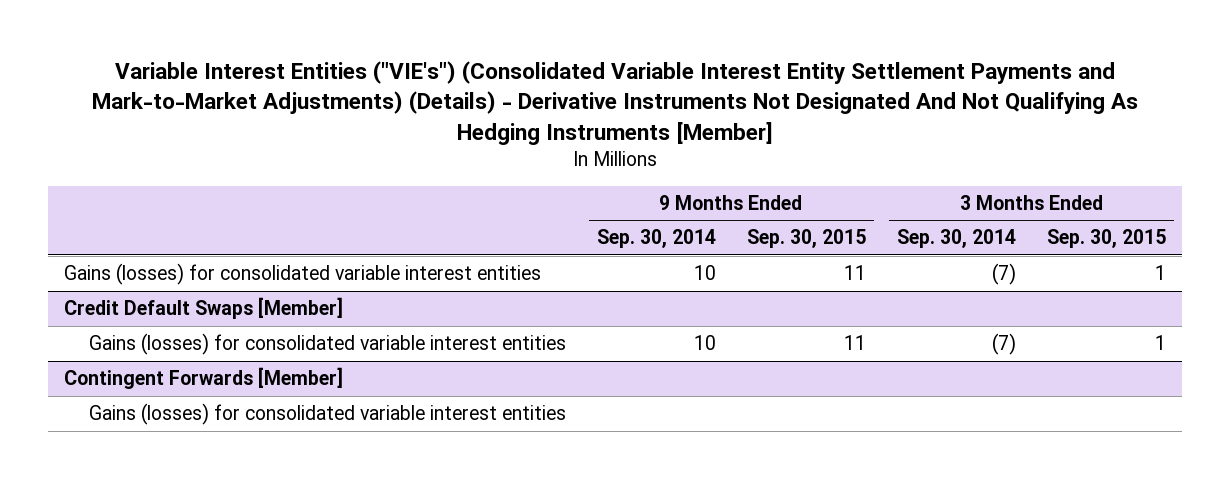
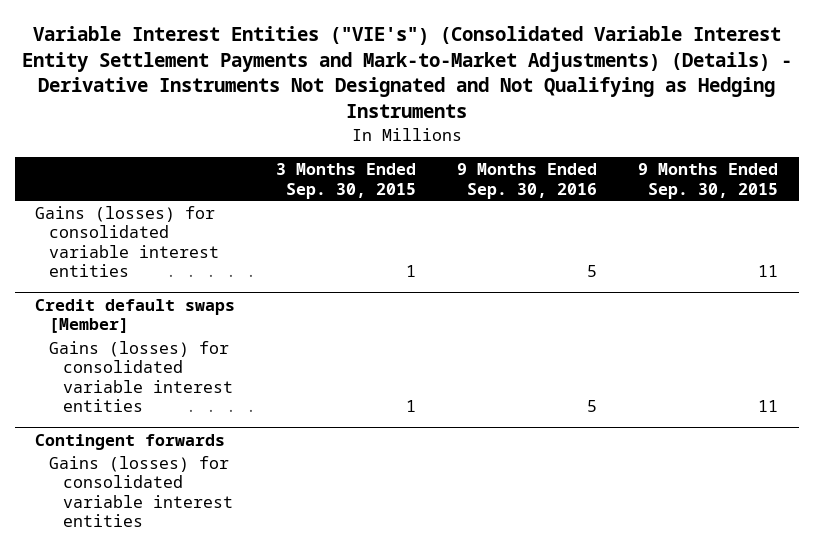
[92,60,1139,145] Variable Interest Entities ("VIE's") (Consolidated Variable Interest Entity Settlement Payments and Mark-to-Market Adjustments) (Details) - Derivative Instruments Not Designated And Not Qualifying As Hedging Instruments [Member] -> [21,25,792,119] Variable Interest Entities ("VIE's") (Consolidated Variable Interest Entity Settlement Payments and Mark-to-Market Adjustments) (Details) - Derivative Instruments Not Designated and Not Qualifying as Hedging Instruments
[596,229,716,249] Sep. 30, 2014 -> none
[897,229,1017,249] Sep. 30, 2014 -> none
none -> [457,163,598,199] 9 Months Ended Sep. 30, 2016
[64,297,344,320] Credit Default Swaps [Member] -> [35,298,236,334] Credit default swaps [Member]
[64,367,344,390] Contingent Forwards [Member] -> [35,433,226,450] Contingent forwards

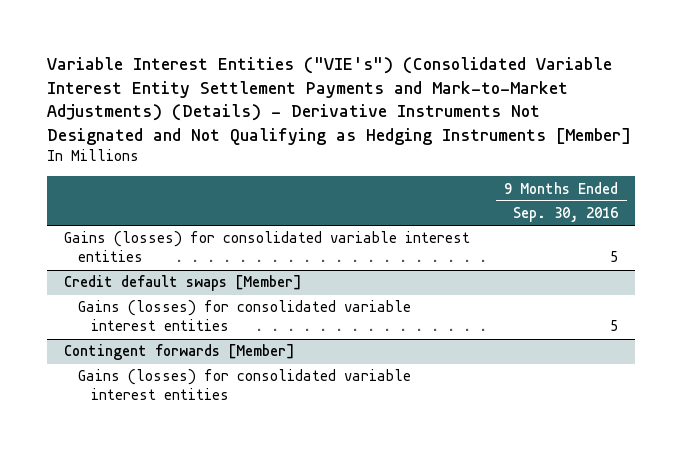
[21,25,792,119] Variable Interest Entities ("VIE's") (Consolidated Variable Interest Entity Settlement Payments and Mark-to-Market Adjustments) (Details) - Derivative Instruments Not Designated and Not Qualifying as Hedging Instruments -> [46,57,631,145] Variable Interest Entities ("VIE's") (Consolidated Variable Interest Entity Settlement Payments and Mark-to-Market Adjustments) (Details) - Derivative Instruments Not Designated and Not Qualifying as Hedging Instruments [Member]
[276,163,417,199] 3 Months Ended Sep. 30, 2015 -> none
[638,163,779,199] 9 Months Ended Sep. 30, 2015 -> none
[35,433,226,450] Contingent forwards -> [64,344,296,361] Contingent forwards [Member]

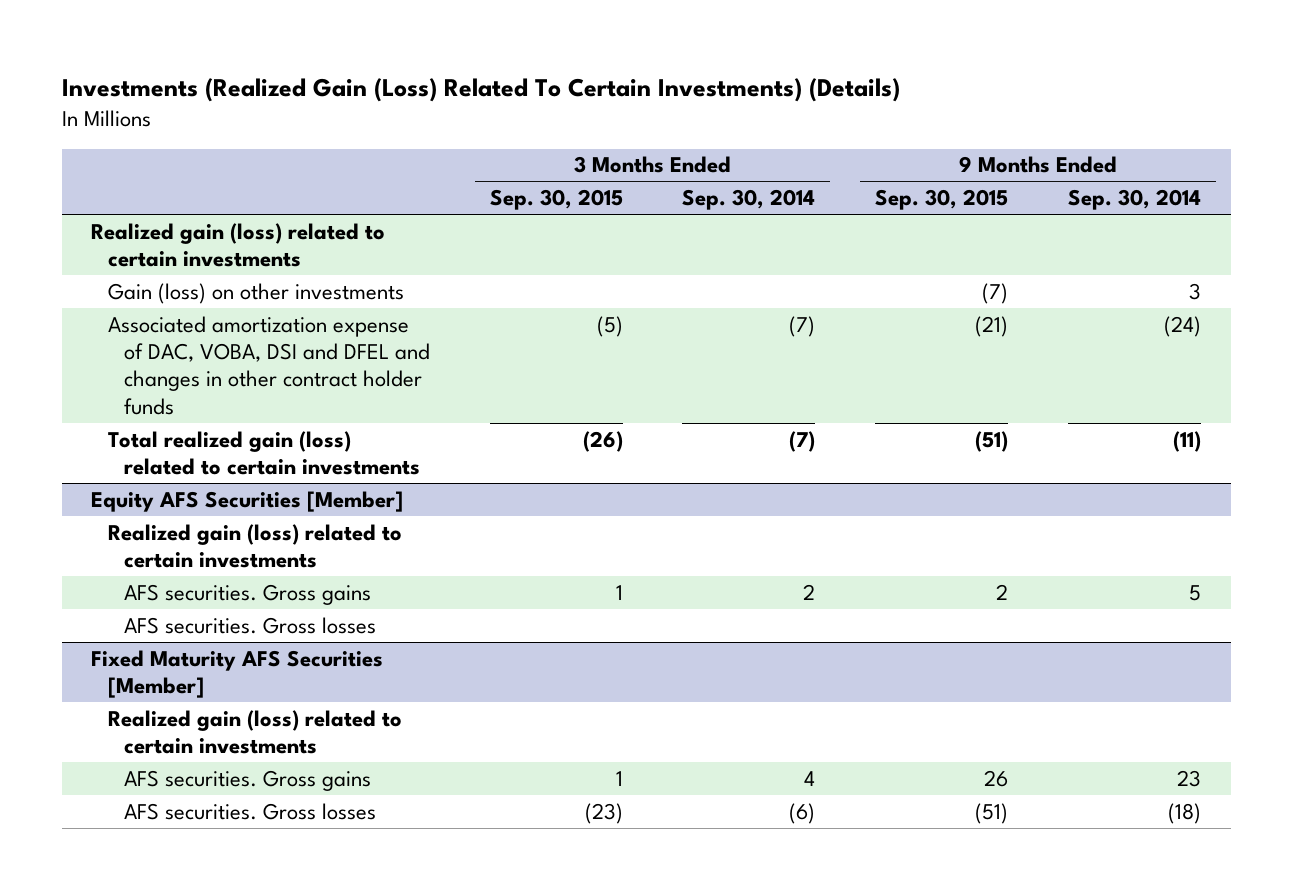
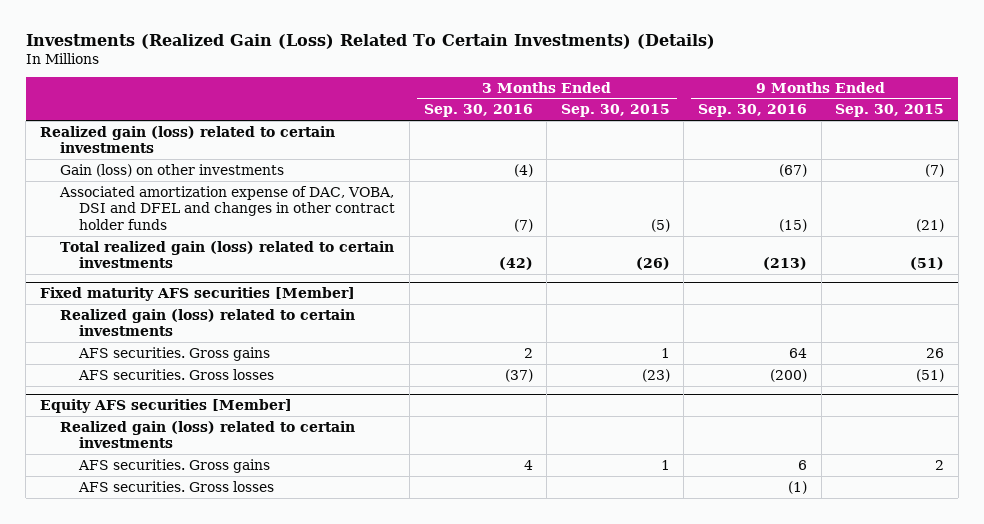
[682,189,816,211] Sep. 30, 2014 -> none
[1067,189,1201,211] Sep. 30, 2014 -> none
none -> [423,104,533,118] Sep. 30, 2016
none -> [698,104,808,118] Sep. 30, 2016
[91,490,404,512] Equity AFS Securities [Member] -> none
[107,523,402,569] Realized gain (loss) related to certain investments -> none
[123,583,371,605] AFS securities. Gross gains -> none
[123,616,376,634] AFS securities. Gross losses -> none
[91,649,384,699] Fixed Maturity AFS Securities [Member] -> [39,287,355,302] Fixed maturity AFS securities [Member]
none -> [39,399,292,414] Equity AFS securities [Member]
none -> [59,420,355,449] Realized gain (loss) related to certain investments
none -> [78,458,271,473] AFS securities. Gross gains
none -> [78,480,275,492] AFS securities. Gross losses

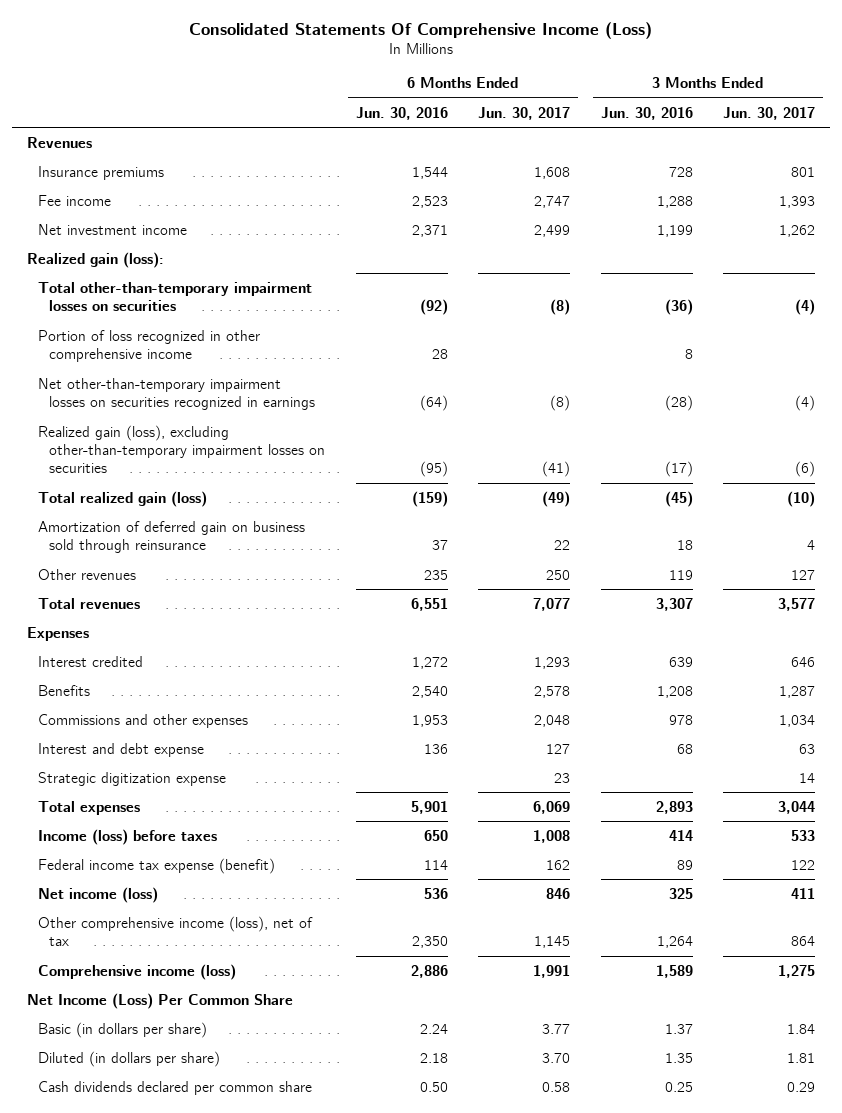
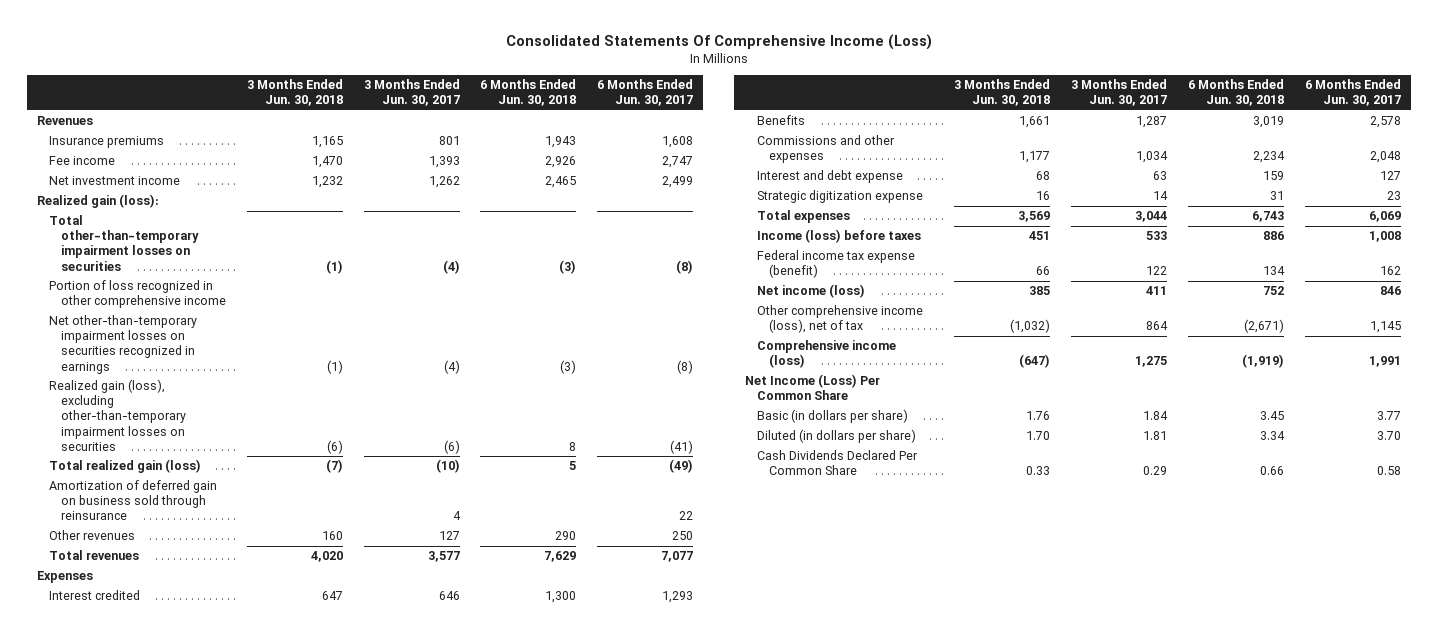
[355,106,448,120] Jun. 30, 2016 -> none
[600,106,693,120] Jun. 30, 2016 -> none
none -> [246,79,343,107] 3 Months Ended Jun. 30, 2018
none -> [480,79,577,107] 6 Months Ended Jun. 30, 2018
[38,1080,313,1095] Cash dividends declared per common share -> [756,450,918,476] Cash Dividends Declared Per Common Share

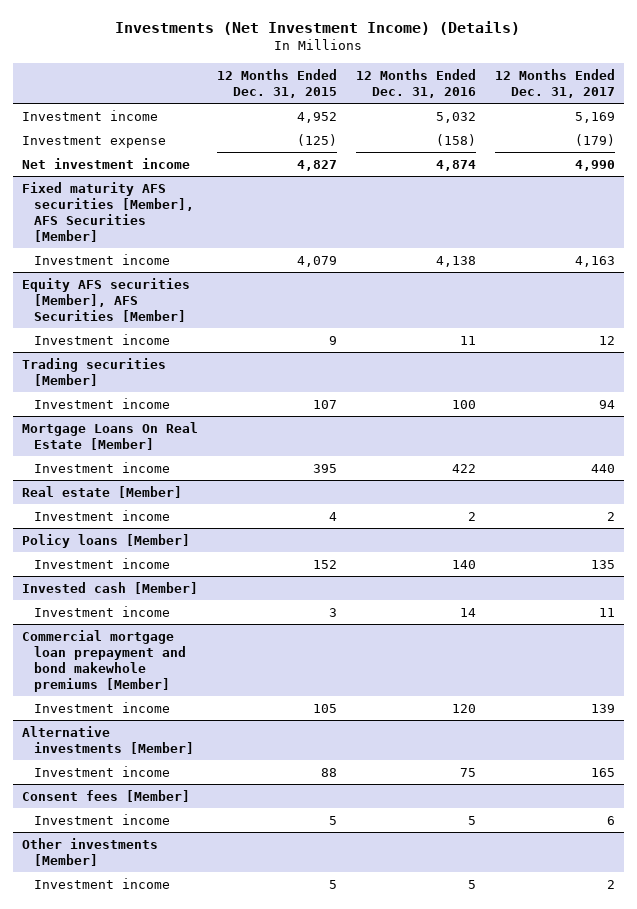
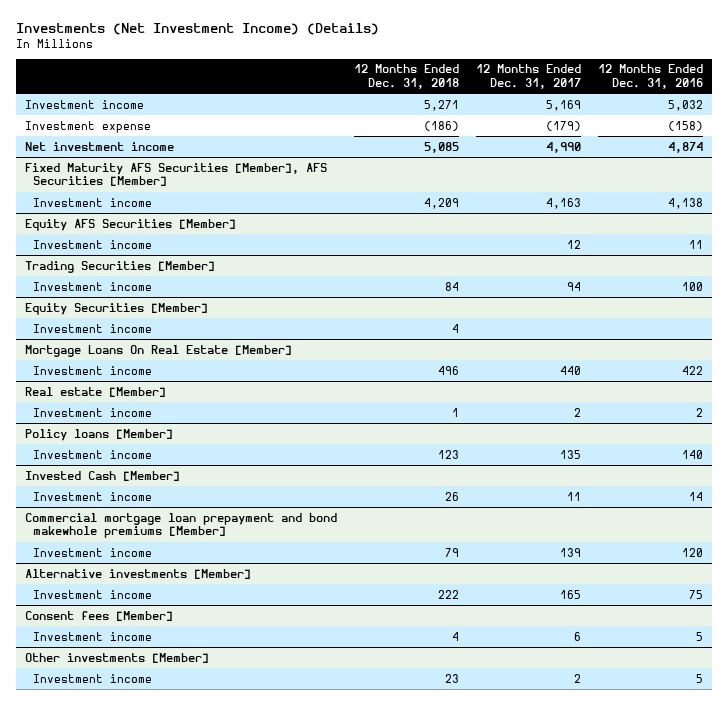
[216,68,337,98] 12 Months Ended Dec. 31, 2015 -> none
none -> [353,64,459,89] 12 Months Ended Dec. 31, 2018
[21,181,195,242] Fixed maturity AFS securities [Member], AFS Securities [Member] -> [24,162,327,187] Fixed Maturity AFS Securities [Member], AFS Securities [Member]
[21,277,190,322] Equity AFS securities [Member], AFS Securities [Member] -> [24,218,236,231] Equity AFS Securities [Member]
[21,357,166,386] Trading securities [Member] -> [24,260,215,273] Trading Securities [Member]
none -> [24,302,208,315] Equity Securities [Member]
none -> [32,323,152,333] Investment income
[21,581,198,594] Invested cash [Member] -> [24,470,180,481] Invested Cash [Member]

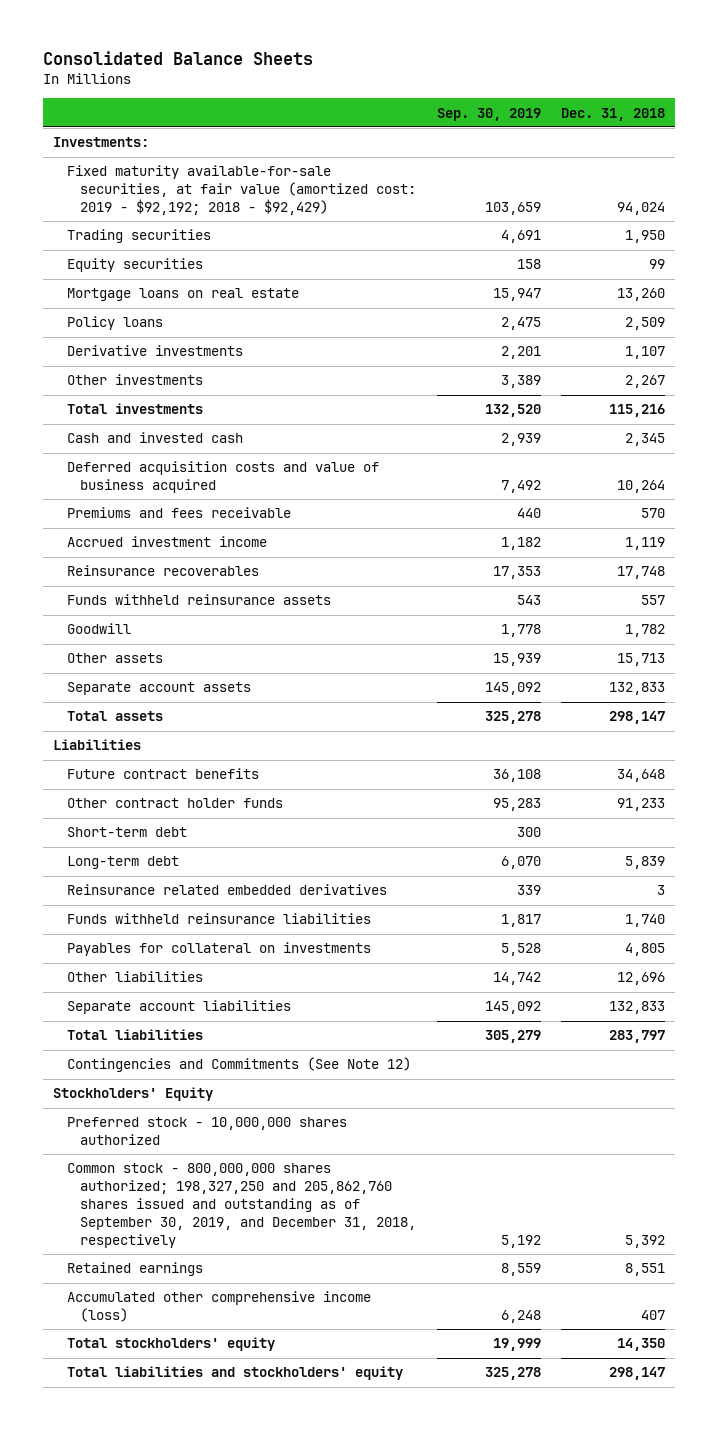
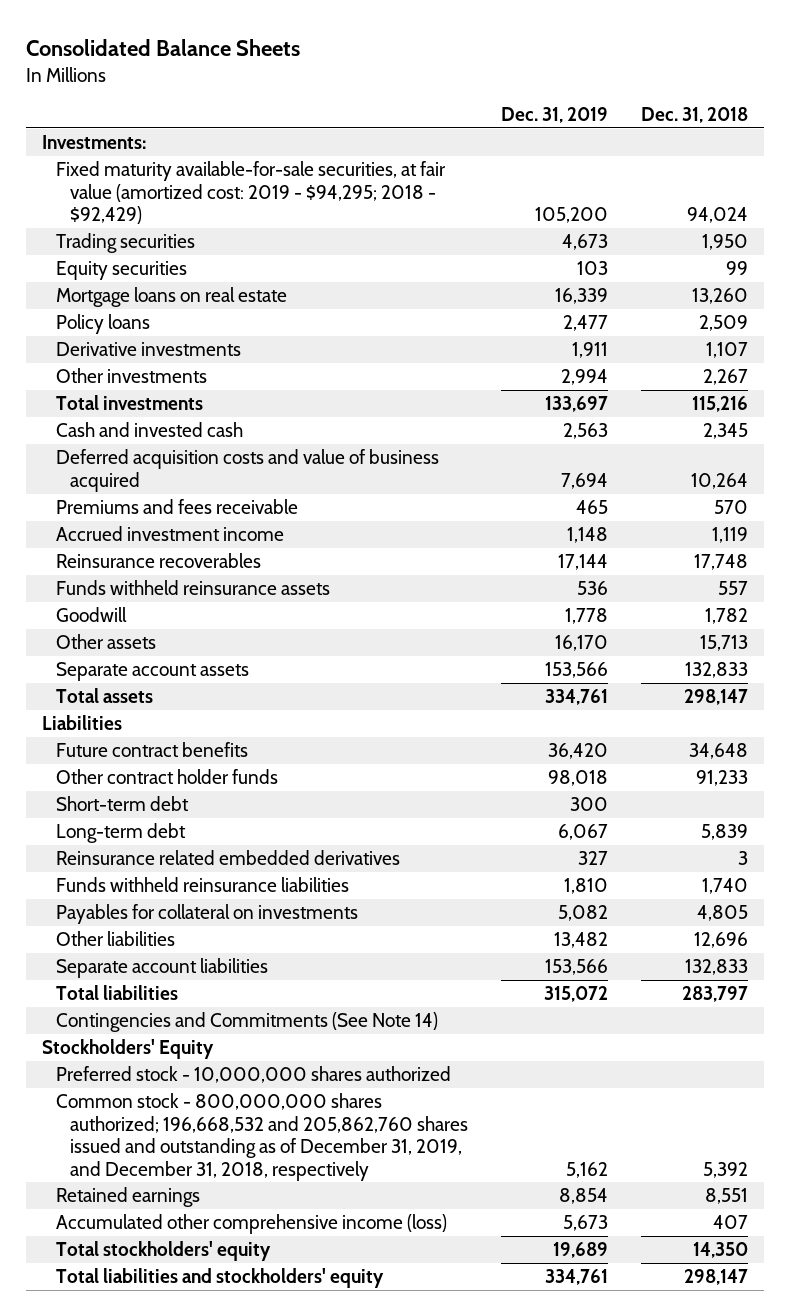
[436,107,541,121] Sep. 30, 2019 -> none
none -> [500,107,608,124] Dec. 31, 2019
[66,165,417,216] Fixed maturity available-for-sale securities, at fair value (amortized cost: 2019 - $92,192; 2018 - $92,429) -> [56,161,447,225] Fixed maturity available-for-sale securities, at fair value (amortized cost: 2019 - $94,295; 2018 - $92,429)
[66,1057,411,1073] Contingencies and Commitments (See Note 12) -> [56,1012,439,1033] Contingencies and Commitments (See Note 14)
[66,1163,417,1248] Common stock - 800,000,000 shares authorized; 198,327,250 and 205,862,760 shares issued and outstanding as of September 30, 2019, and December 31, 2018, respectively -> [56,1093,469,1181] Common stock - 800,000,000 shares authorized; 196,668,532 and 205,862,760 shares issued and outstanding as of December 31, 2019, and December 31, 2018, respectively

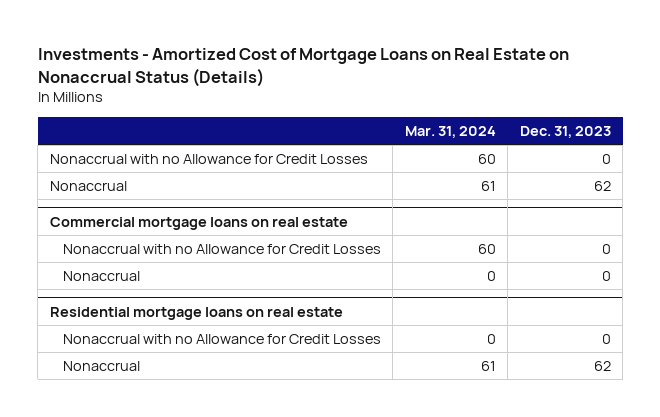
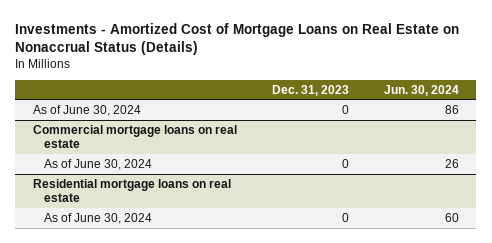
[404,125,496,138] Mar. 31, 2024 -> none
none -> [383,84,459,96] Jun. 30, 2024
[49,153,368,164] Nonaccrual with no Allowance for Credit Losses -> none
[49,180,127,191] Nonaccrual -> none
none -> [32,104,141,116] As of June 30, 2024
[62,243,381,254] Nonaccrual with no Allowance for Credit Losses -> none
[62,270,140,281] Nonaccrual -> [43,158,152,170] As of June 30, 2024
[62,333,381,344] Nonaccrual with no Allowance for Credit Losses -> none
[62,360,140,371] Nonaccrual -> none
none -> [43,212,152,224] As of June 30, 2024

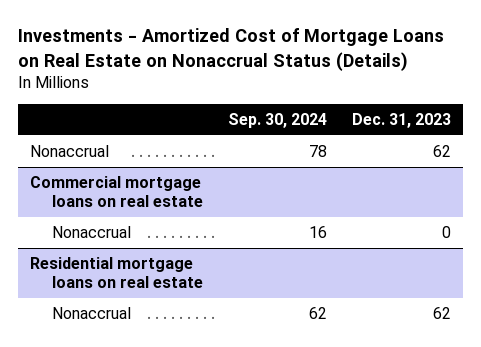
[383,84,459,96] Jun. 30, 2024 -> none
none -> [227,112,327,128] Sep. 30, 2024
[32,104,141,116] As of June 30, 2024 -> none
none -> [30,145,110,158] Nonaccrual
[43,158,152,170] As of June 30, 2024 -> [52,226,132,239] Nonaccrual
[43,212,152,224] As of June 30, 2024 -> none
none -> [52,307,132,320] Nonaccrual

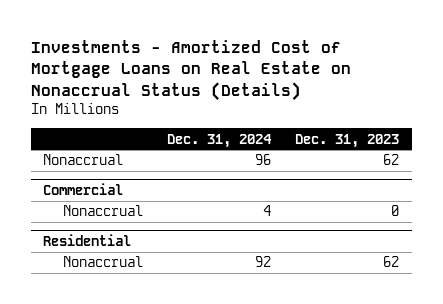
[227,112,327,128] Sep. 30, 2024 -> none
none -> [167,133,273,148] Dec. 31, 2024
[30,176,204,208] Commercial mortgage loans on real estate -> [43,183,124,196] Commercial
[30,257,204,289] Residential mortgage loans on real estate -> [43,234,132,247] Residential

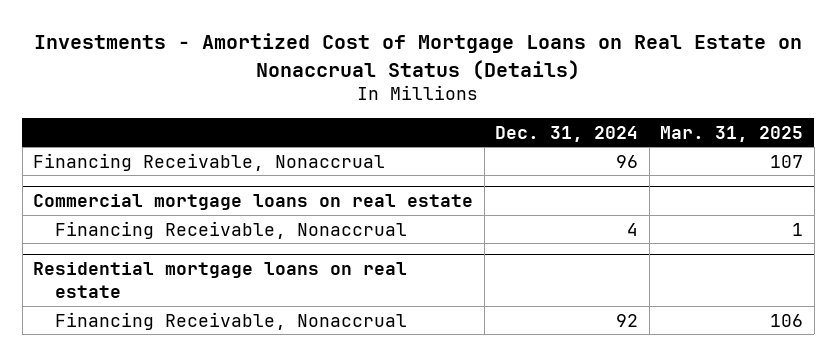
[295,133,400,148] Dec. 31, 2023 -> none
none -> [660,125,804,142] Mar. 31, 2025
[43,154,124,166] Nonaccrual -> [33,152,386,171] Financing Receivable, Nonaccrual
[43,183,124,196] Commercial -> [33,193,474,210] Commercial mortgage loans on real estate
[63,205,144,217] Nonaccrual -> [55,220,408,239] Financing Receivable, Nonaccrual
[43,234,132,247] Residential -> [33,261,408,298] Residential mortgage loans on real estate
[63,256,144,268] Nonaccrual -> [55,311,408,330] Financing Receivable, Nonaccrual

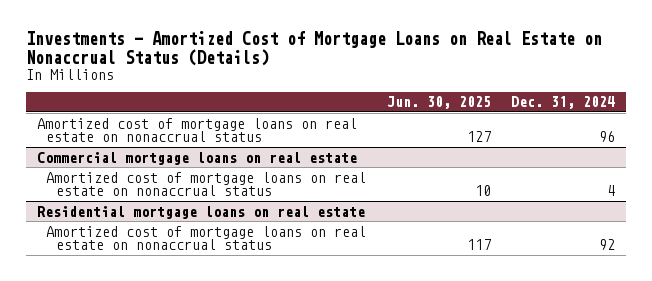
[660,125,804,142] Mar. 31, 2025 -> none
none -> [386,96,491,110] Jun. 30, 2025
[33,152,386,171] Financing Receivable, Nonaccrual -> [36,117,357,143] Amortized cost of mortgage loans on real estate on nonaccrual status
[55,220,408,239] Financing Receivable, Nonaccrual -> [46,171,367,197] Amortized cost of mortgage loans on real estate on nonaccrual status
[55,311,408,330] Financing Receivable, Nonaccrual -> [46,225,367,251] Amortized cost of mortgage loans on real estate on nonaccrual status

